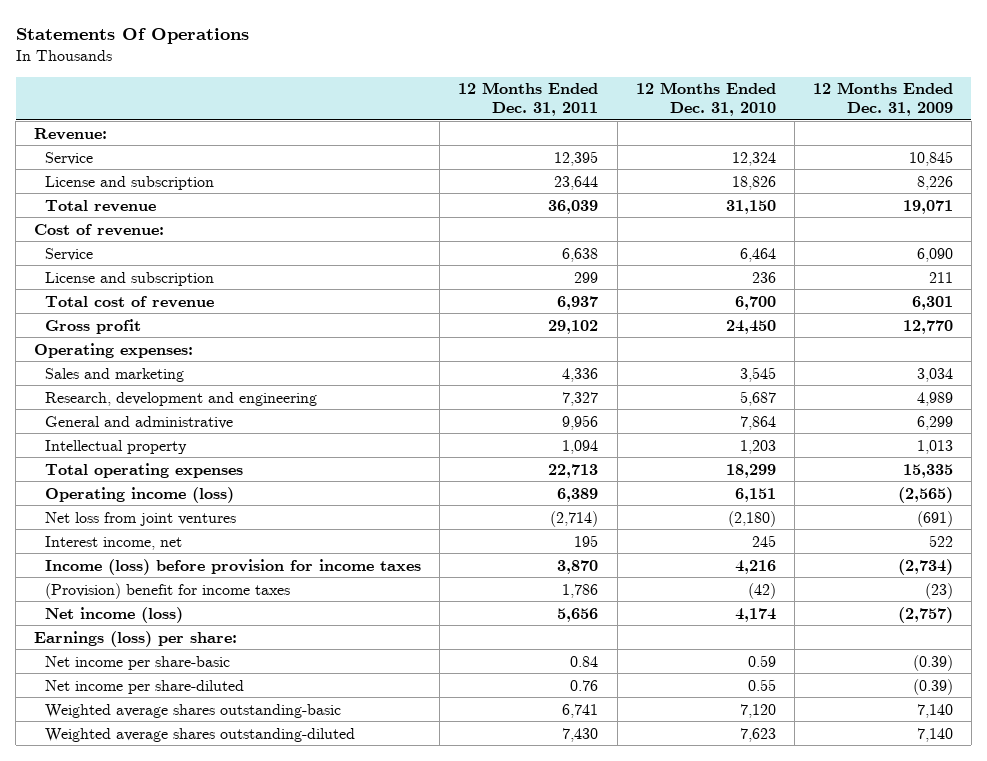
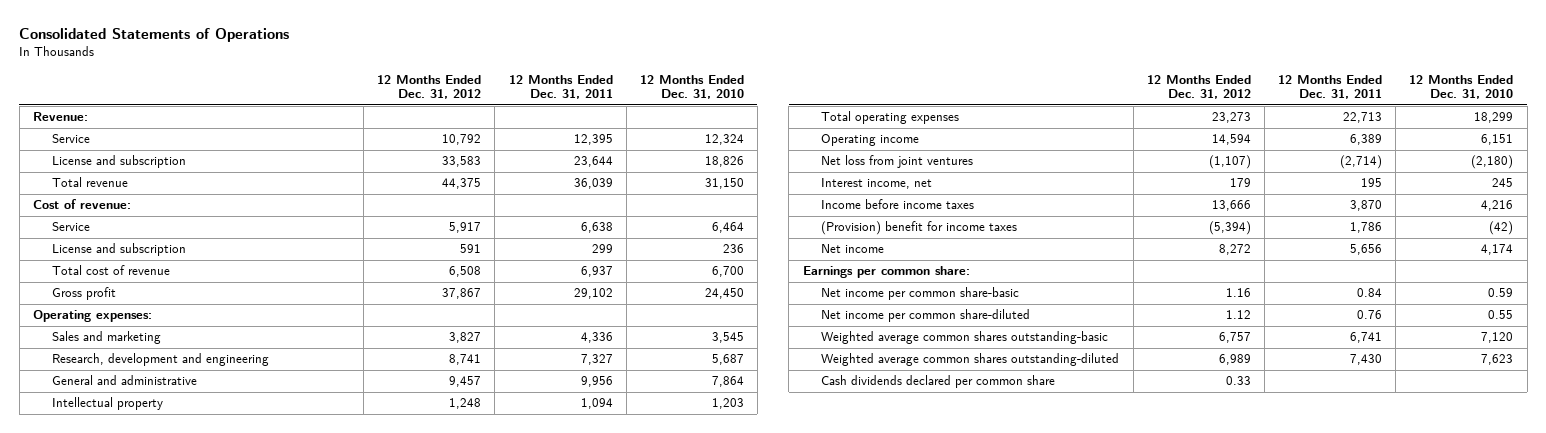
[15,27,249,44] Statements Of Operations -> [19,28,290,43] Consolidated Statements of Operations
[812,82,953,116] 12 Months Ended Dec. 31, 2009 -> none
none -> [377,74,482,100] 12 Months Ended Dec. 31, 2012
[45,486,235,503] Operating income (loss) -> [821,134,920,147] Operating income
[45,558,422,575] Income (loss) before provision for income taxes -> [821,199,975,210] Income before income taxes
[45,606,184,623] Net income (loss) -> [821,244,885,254] Net income
[34,630,238,647] Earnings (loss) per share: -> [802,266,970,279] Earnings per common share:
[45,655,231,670] Net income per share-basic -> [821,287,1020,301] Net income per common share-basic
[45,679,245,694] Net income per share-diluted -> [821,309,1031,323] Net income per common share-diluted
[45,703,342,718] Weighted average shares outstanding-basic -> [821,331,1109,345] Weighted average common shares outstanding-basic
[45,727,356,742] Weighted average shares outstanding-diluted -> [821,353,1120,367] Weighted average common shares outstanding-diluted
none -> [821,375,1056,389] Cash dividends declared per common share

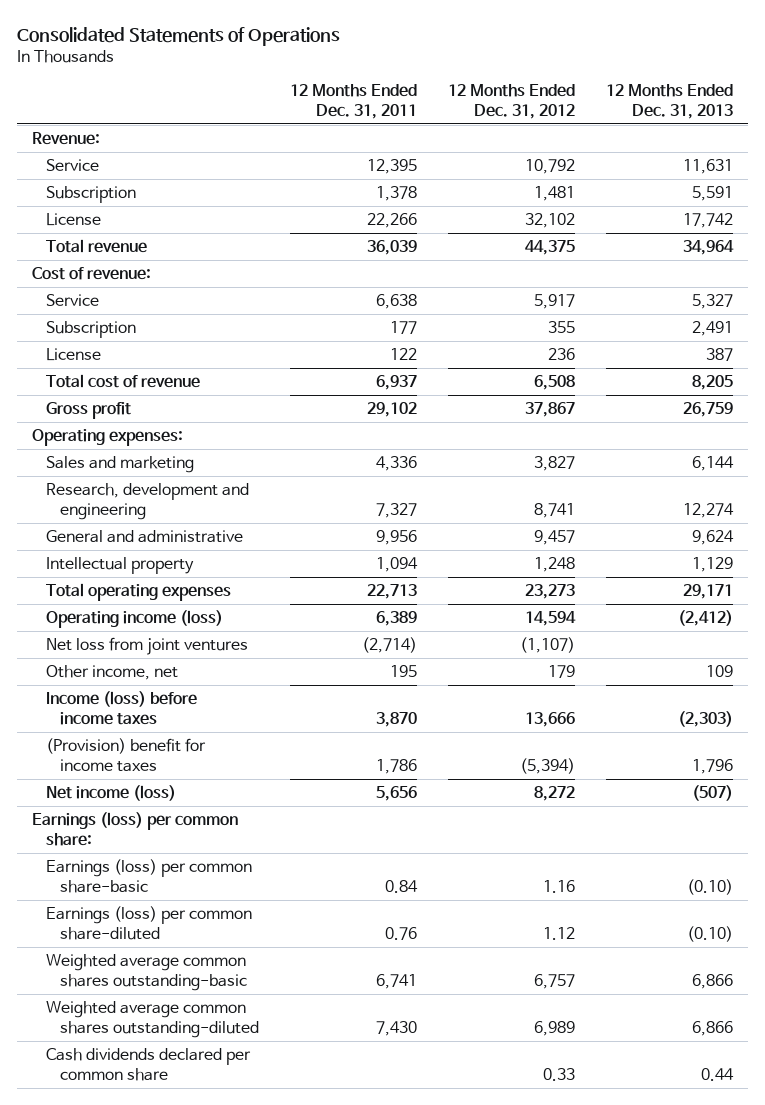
[639,74,744,100] 12 Months Ended Dec. 31, 2010 -> none
none -> [605,84,733,119] 12 Months Ended Dec. 31, 2013
none -> [45,186,136,204] Subscription
[51,155,186,169] License and subscription -> [45,213,101,227] License
[442,156,482,168] 33,583 -> [524,213,575,229] 32,102
[573,156,613,168] 23,644 -> [366,213,417,229] 22,266
none -> [45,321,136,339] Subscription
[51,243,186,257] License and subscription -> [45,348,101,362] License
[460,244,482,254] 591 -> [547,348,575,361] 236
[591,244,613,254] 299 -> [389,348,417,361] 122
[821,134,920,147] Operating income -> [45,610,223,629] Operating income (loss)
[821,178,933,190] Interest income, net -> [45,665,178,681] Other income, net
[821,199,975,210] Income before income taxes -> [45,691,197,725] Income (loss) before income taxes
[821,244,885,254] Net income -> [45,785,176,802] Net income (loss)
[802,266,970,279] Earnings per common share: -> [32,812,239,846] Earnings (loss) per common share:
[821,287,1020,301] Net income per common share-basic -> [45,859,252,893] Earnings (loss) per common share-basic
[821,309,1031,323] Net income per common share-diluted -> [45,906,252,940] Earnings (loss) per common share-diluted

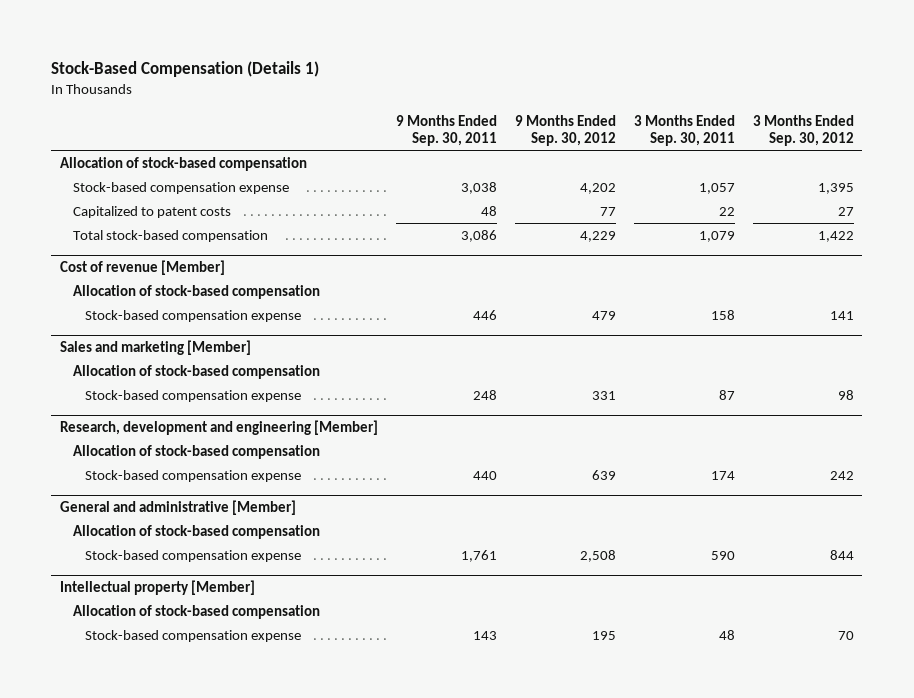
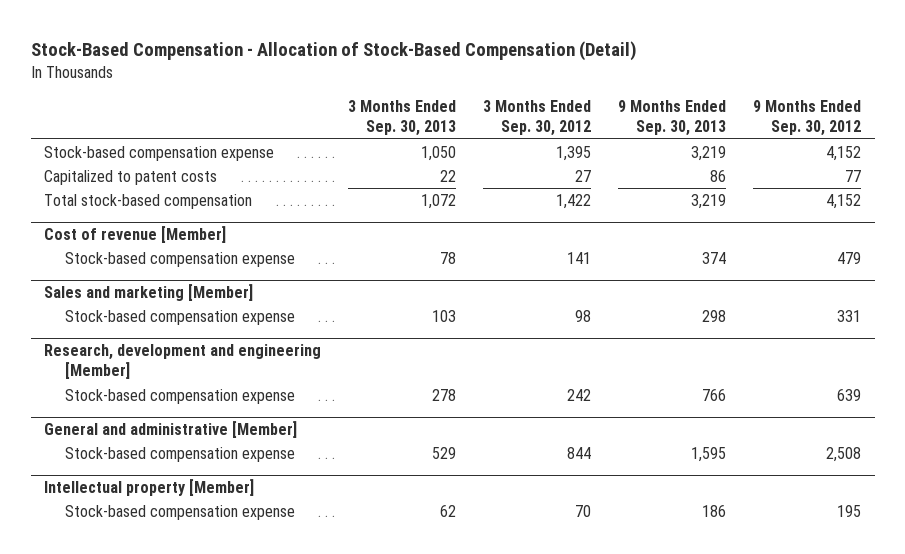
[51,61,320,78] Stock-Based Compensation (Details 1) -> [30,41,637,62] Stock-Based Compensation - Allocation of Stock-Based Compensation (Detail)
[396,114,498,147] 9 Months Ended Sep. 30, 2011 -> none
[633,114,735,147] 3 Months Ended Sep. 30, 2011 -> none
none -> [348,100,457,137] 3 Months Ended Sep. 30, 2013
none -> [618,100,727,137] 9 Months Ended Sep. 30, 2013
[60,156,308,171] Allocation of stock-based compensation -> none
[579,182,616,194] 4,202 -> [826,145,862,161] 4,152
[579,230,616,242] 4,229 -> [826,193,862,209] 4,152
[72,284,320,299] Allocation of stock-based compensation -> none
[72,364,320,379] Allocation of stock-based compensation -> none
[72,444,320,459] Allocation of stock-based compensation -> none
[72,524,320,539] Allocation of stock-based compensation -> none
[72,604,320,619] Allocation of stock-based compensation -> none

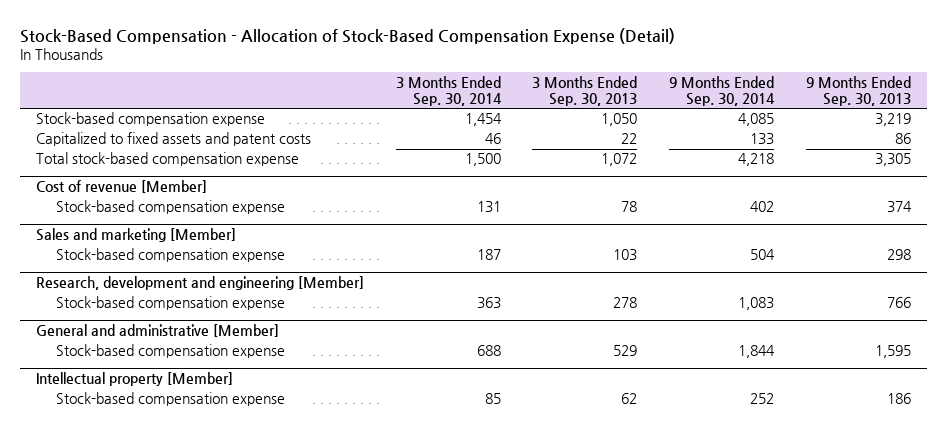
[30,41,637,62] Stock-Based Compensation - Allocation of Stock-Based Compensation (Detail) -> [20,28,676,45] Stock-Based Compensation - Allocation of Stock-Based Compensation Expense (Detail)
[483,100,592,137] 3 Months Ended Sep. 30, 2012 -> none
[753,100,862,137] 9 Months Ended Sep. 30, 2012 -> none
none -> [395,75,502,106] 3 Months Ended Sep. 30, 2014
none -> [669,75,776,106] 9 Months Ended Sep. 30, 2014
[44,169,218,185] Capitalized to patent costs -> [36,132,312,147] Capitalized to fixed assets and patent costs
[44,193,253,209] Total stock-based compensation -> [36,152,300,167] Total stock-based compensation expense
[691,193,727,209] 3,219 -> [874,153,911,167] 3,305

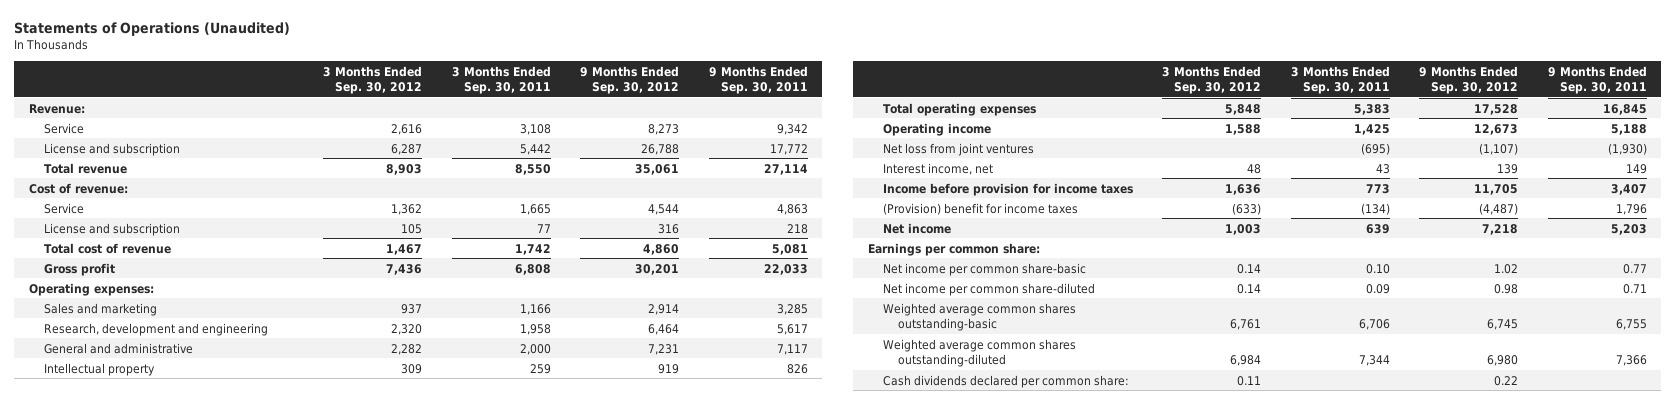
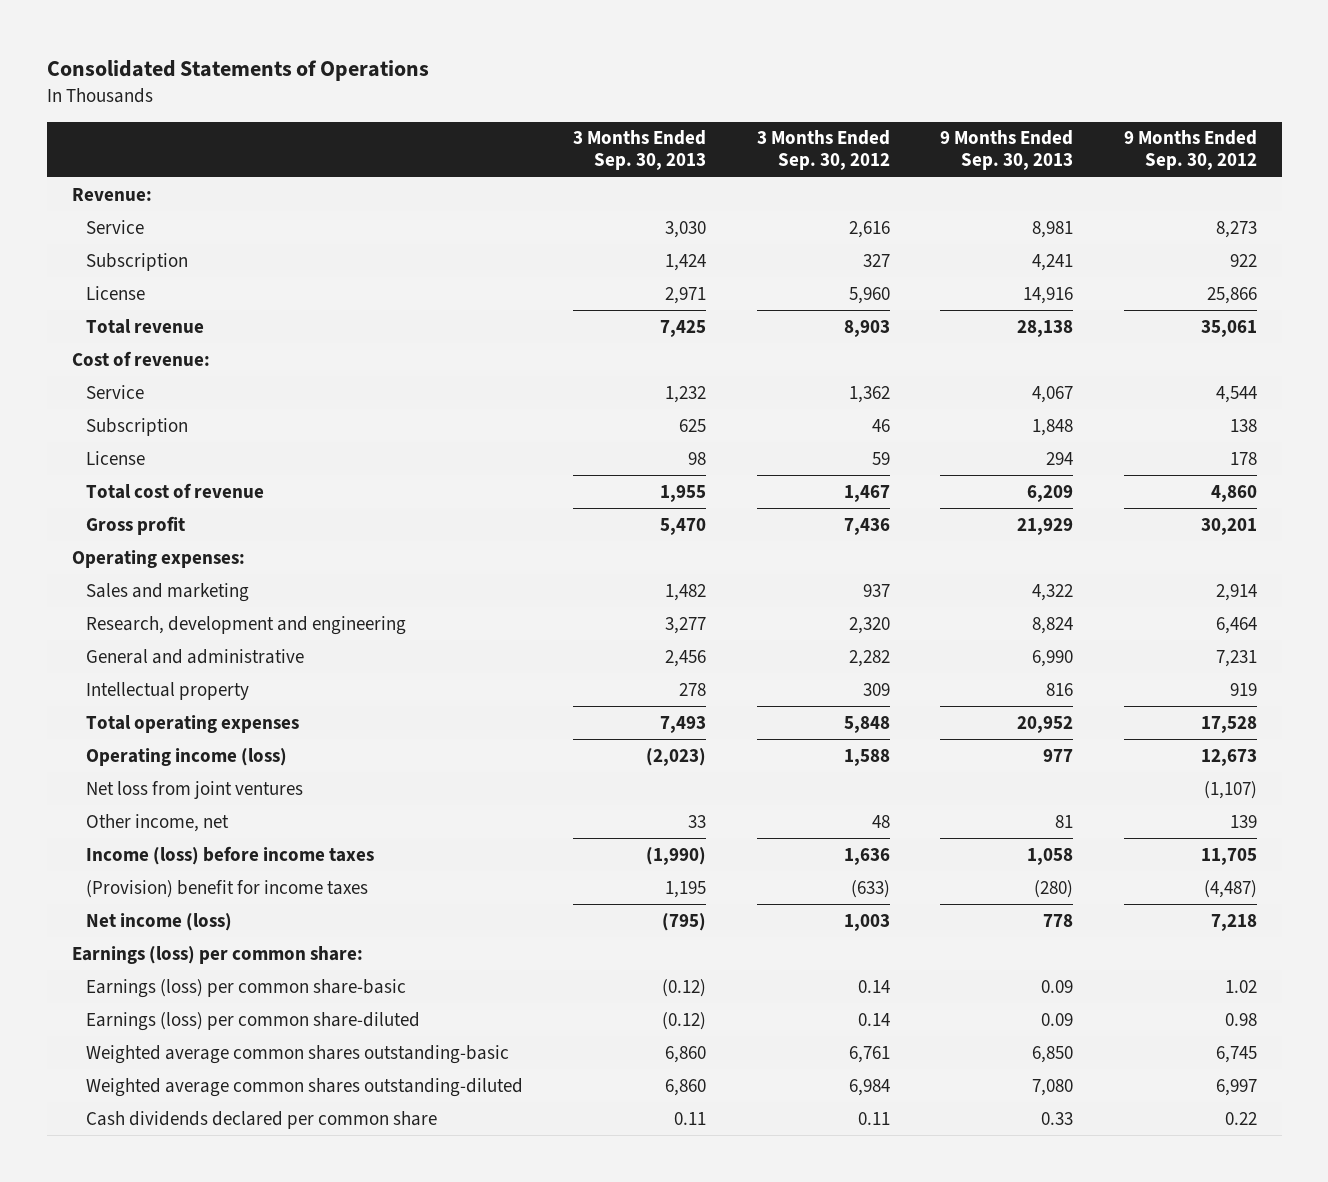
[13,21,290,36] Statements of Operations (Unaudited) -> [46,60,429,82] Consolidated Statements of Operations
[451,66,551,95] 3 Months Ended Sep. 30, 2011 -> none
[708,66,808,95] 9 Months Ended Sep. 30, 2011 -> none
none -> [573,130,707,171] 3 Months Ended Sep. 30, 2013
none -> [940,130,1074,171] 9 Months Ended Sep. 30, 2013
none -> [86,252,189,271] Subscription
[44,142,181,156] License and subscription -> [86,285,146,300] License
[391,143,423,155] 6,287 -> [848,286,890,304] 5,960
[641,143,680,155] 26,788 -> [1206,286,1257,304] 25,866
none -> [86,417,189,436] Subscription
[44,222,181,236] License and subscription -> [86,450,146,465] License
[401,223,423,234] 105 -> [871,451,890,465] 59
[658,223,680,234] 316 -> [1229,451,1257,465] 178
[882,122,991,136] Operating income -> [86,747,288,766] Operating income (loss)
[882,162,993,175] Interest income, net -> [86,813,230,832] Other income, net
[882,182,1133,196] Income before provision for income taxes -> [86,845,375,865] Income (loss) before income taxes
[882,222,951,234] Net income -> [86,912,233,931] Net income (loss)
[867,242,1040,256] Earnings per common share: -> [71,945,363,964] Earnings (loss) per common share:
[882,262,1086,276] Net income per common share-basic -> [86,978,407,998] Earnings (loss) per common share-basic
[882,282,1095,296] Net income per common share-diluted -> [86,1011,421,1031] Earnings (loss) per common share-diluted
[1487,354,1519,366] 6,980 -> [1215,1078,1257,1096] 6,997
[882,374,1129,388] Cash dividends declared per common share: -> [86,1110,438,1129] Cash dividends declared per common share

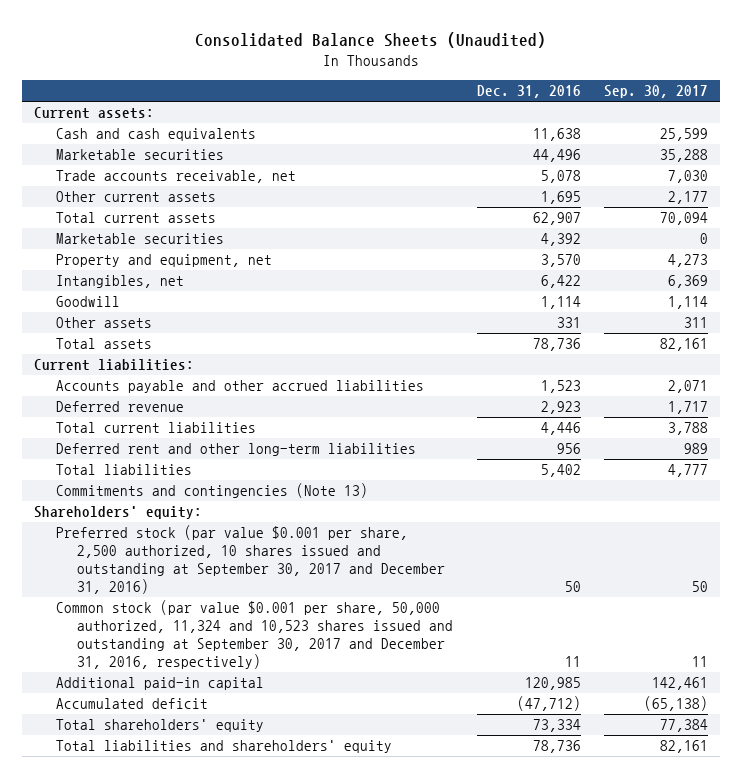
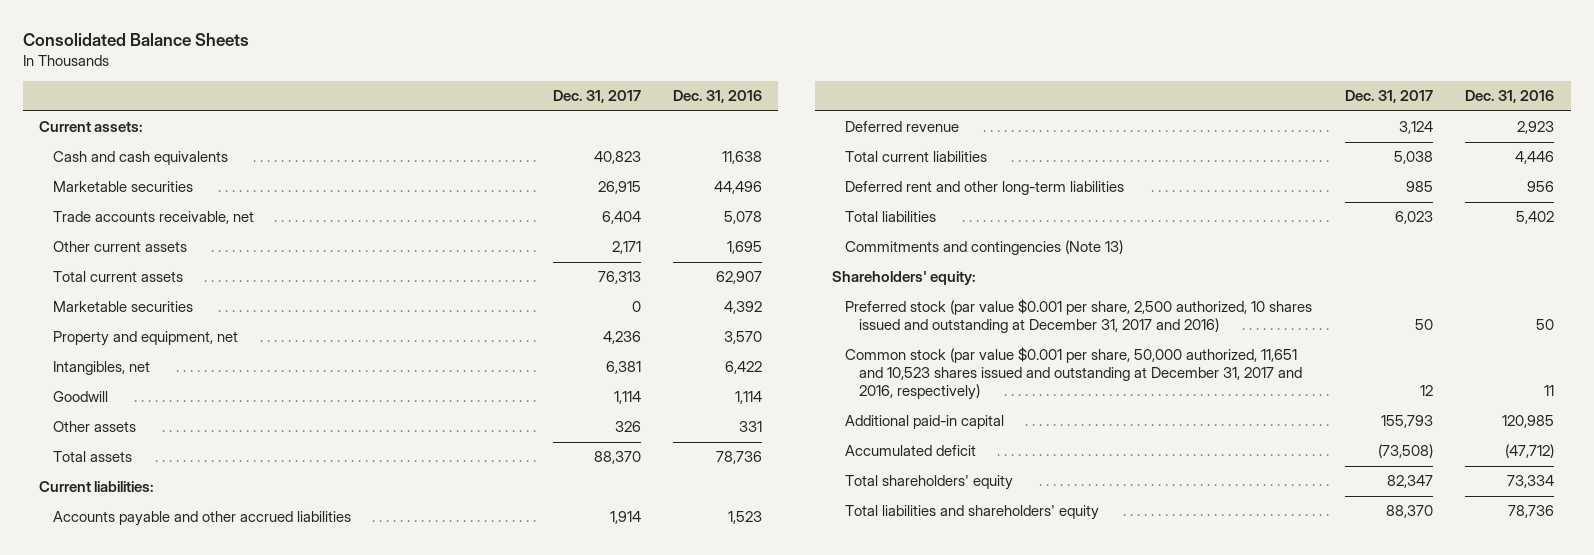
[194,32,546,49] Consolidated Balance Sheets (Unaudited) -> [23,33,250,47] Consolidated Balance Sheets
[604,85,709,99] Sep. 30, 2017 -> none
none -> [552,90,641,104] Dec. 31, 2017
[55,525,446,594] Preferred stock (par value $0.001 per share, 2,500 authorized, 10 shares issued and outstanding at September 30, 2017 and December 31, 2016) -> [845,299,1313,334] Preferred stock (par value $0.001 per share, 2,500 authorized, 10 shares issued and outstanding at December 31, 2017 and 2016)
[55,600,454,669] Common stock (par value $0.001 per share, 50,000 authorized, 11,324 and 10,523 shares issued and outstanding at September 30, 2017 and December 31, 2016, respectively) -> [845,347,1303,401] Common stock (par value $0.001 per share, 50,000 authorized, 11,651 and 10,523 shares issued and outstanding at December 31, 2017 and 2016, respectively)

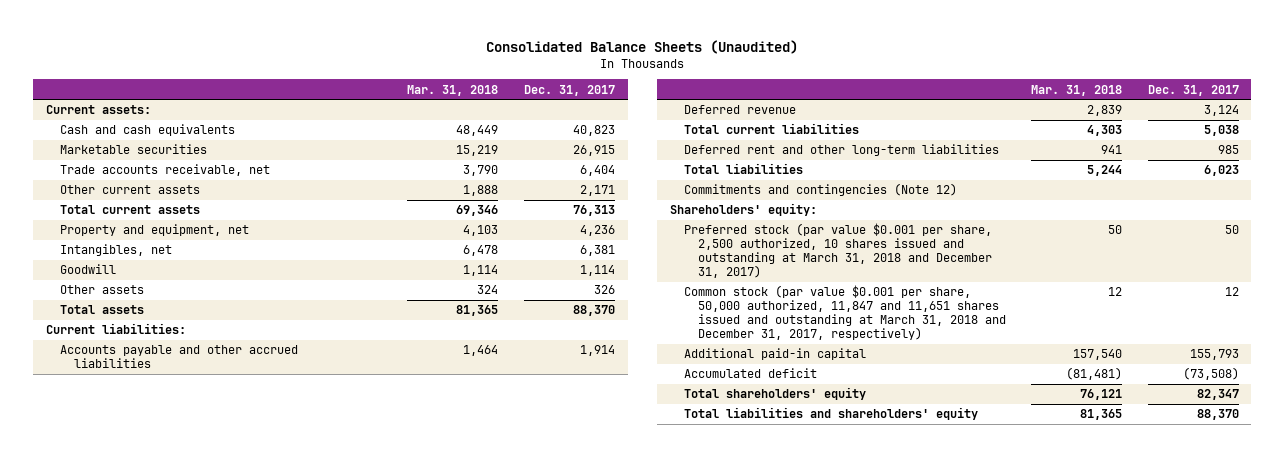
[23,33,250,47] Consolidated Balance Sheets -> [486,39,799,54] Consolidated Balance Sheets (Unaudited)
[673,90,763,104] Dec. 31, 2016 -> none
none -> [407,84,499,96] Mar. 31, 2018
[53,301,194,313] Marketable securities -> none
[845,240,1124,256] Commitments and contingencies (Note 13) -> [683,183,957,197] Commitments and contingencies (Note 12)
[845,299,1313,334] Preferred stock (par value $0.001 per share, 2,500 authorized, 10 shares issued and outstanding at December 31, 2017 and 2016) -> [683,223,992,279] Preferred stock (par value $0.001 per share, 2,500 authorized, 10 shares issued and outstanding at March 31, 2018 and December 31, 2017)
[845,347,1303,401] Common stock (par value $0.001 per share, 50,000 authorized, 11,651 and 10,523 shares issued and outstanding at December 31, 2017 and 2016, respectively) -> [683,285,1006,341] Common stock (par value $0.001 per share, 50,000 authorized, 11,847 and 11,651 shares issued and outstanding at March 31, 2018 and December 31, 2017, respectively)

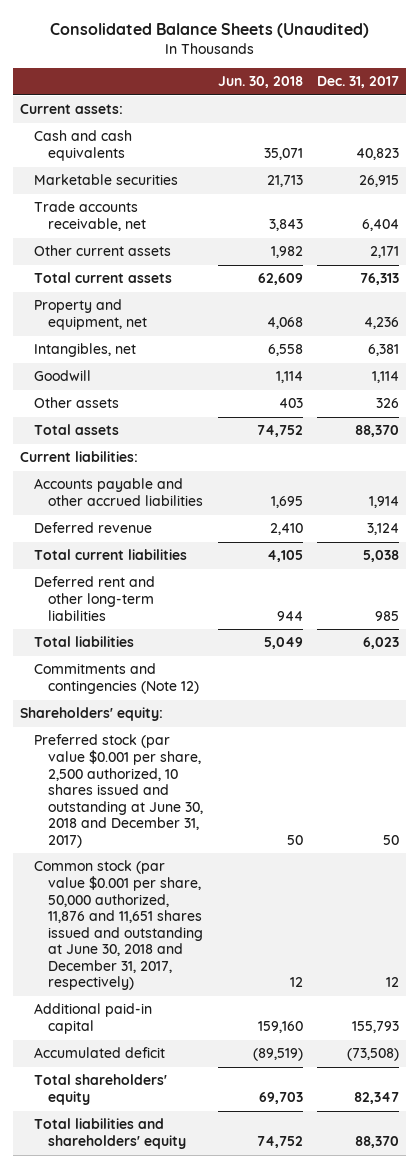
[407,84,499,96] Mar. 31, 2018 -> none
none -> [217,76,303,89] Jun. 30, 2018
[683,223,992,279] Preferred stock (par value $0.001 per share, 2,500 authorized, 10 shares issued and outstanding at March 31, 2018 and December 31, 2017) -> [34,734,204,848] Preferred stock (par value $0.001 per share, 2,500 authorized, 10 shares issued and outstanding at June 30, 2018 and December 31, 2017)
[683,285,1006,341] Common stock (par value $0.001 per share, 50,000 authorized, 11,847 and 11,651 shares issued and outstanding at March 31, 2018 and December 31, 2017, respectively) -> [34,860,204,991] Common stock (par value $0.001 per share, 50,000 authorized, 11,876 and 11,651 shares issued and outstanding at June 30, 2018 and December 31, 2017, respectively)

